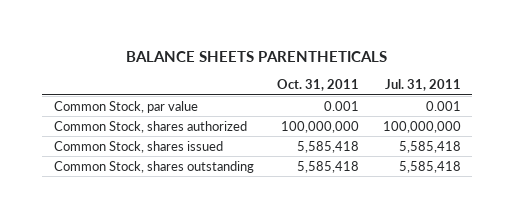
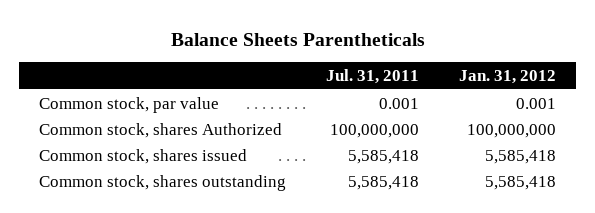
[126,51,388,63] BALANCE SHEETS PARENTHETICALS -> [170,32,425,46] Balance Sheets Parentheticals
[277,79,360,92] Oct. 31, 2011 -> none
none -> [458,69,556,84] Jan. 31, 2012
[54,100,199,113] Common Stock, par value -> [39,96,220,113] Common stock, par value
[54,120,248,133] Common Stock, shares authorized -> [39,122,283,138] Common stock, shares Authorized
[54,140,224,153] Common Stock, shares issued -> [39,148,248,164] Common stock, shares issued
[54,160,255,173] Common Stock, shares outstanding -> [39,174,287,191] Common stock, shares outstanding

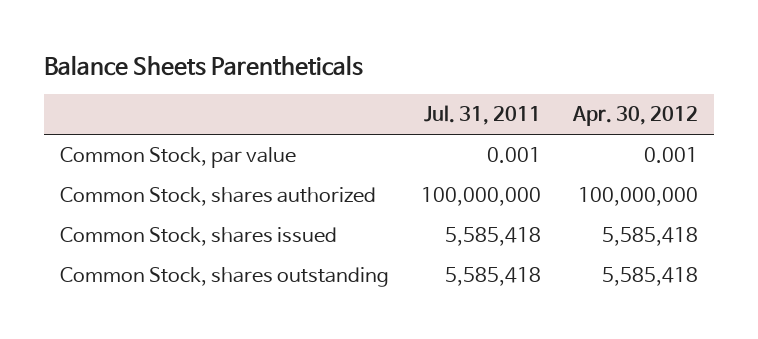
[458,69,556,84] Jan. 31, 2012 -> none
none -> [572,106,699,127] Apr. 30, 2012
[39,96,220,113] Common stock, par value -> [60,147,297,169] Common Stock, par value
[39,122,283,138] Common stock, shares Authorized -> [60,187,377,207] Common Stock, shares authorized
[39,148,248,164] Common stock, shares issued -> [60,227,338,247] Common Stock, shares issued
[39,174,287,191] Common stock, shares outstanding -> [60,267,390,288] Common Stock, shares outstanding

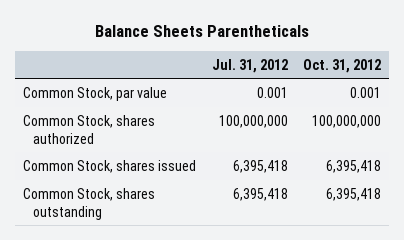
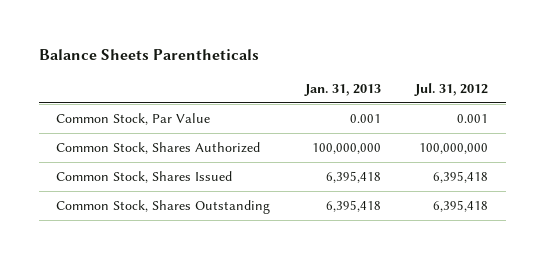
[303,58,382,73] Oct. 31, 2012 -> none
none -> [303,84,381,97] Jan. 31, 2013
[22,86,167,101] Common Stock, par value -> [56,112,211,125] Common Stock, Par Value
[22,114,155,144] Common Stock, shares authorized -> [56,141,261,154] Common Stock, Shares Authorized
[22,159,196,173] Common Stock, shares issued -> [56,170,233,183] Common Stock, Shares Issued
[22,187,155,220] Common Stock, shares outstanding -> [56,199,271,214] Common Stock, Shares Outstanding

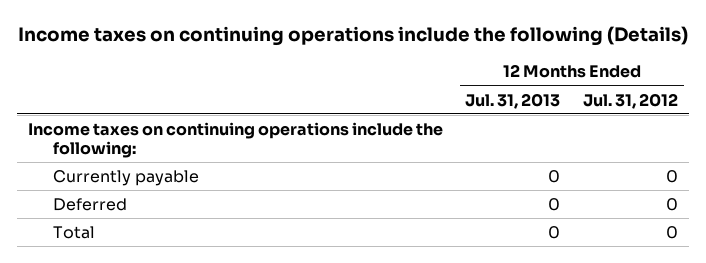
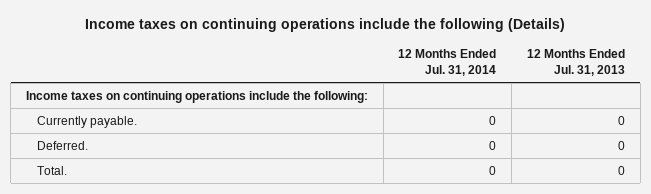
[582,92,678,109] Jul. 31, 2012 -> none
none -> [398,49,497,77] 12 Months Ended Jul. 31, 2014
[53,169,200,186] Currently payable -> [37,115,138,128] Currently payable.
[53,197,128,211] Deferred -> [37,140,89,150] Deferred.
[53,225,96,239] Total -> [37,165,68,175] Total.

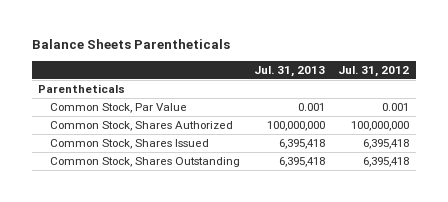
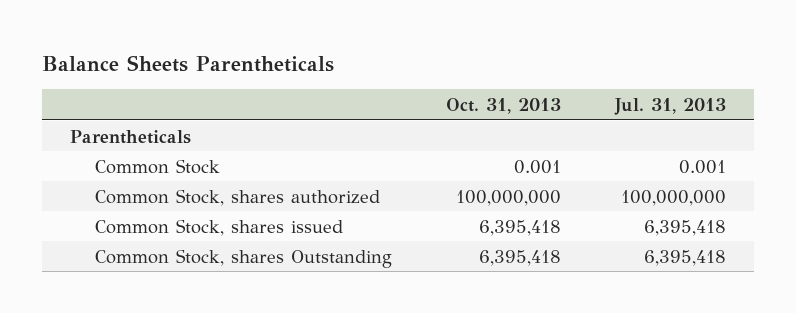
[338,65,410,77] Jul. 31, 2012 -> none
none -> [446,97,562,114] Oct. 31, 2013
[50,102,188,113] Common Stock, Par Value -> [94,158,220,174] Common Stock
[50,120,234,131] Common Stock, Shares Authorized -> [94,188,380,206] Common Stock, shares authorized
[50,138,210,149] Common Stock, Shares Issued -> [94,218,343,236] Common Stock, shares issued
[50,156,241,167] Common Stock, Shares Outstanding -> [94,248,392,268] Common Stock, shares Outstanding

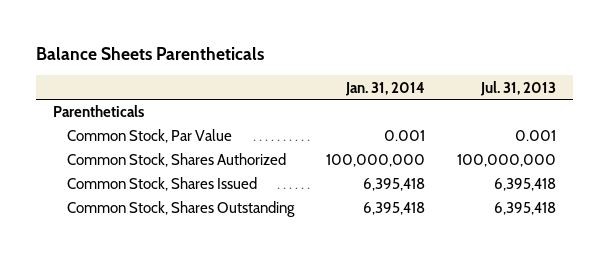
[446,97,562,114] Oct. 31, 2013 -> none
none -> [345,81,426,96] Jan. 31, 2014
[94,158,220,174] Common Stock -> [66,129,232,144] Common Stock, Par Value
[94,188,380,206] Common Stock, shares authorized -> [66,153,286,168] Common Stock, Shares Authorized
[94,218,343,236] Common Stock, shares issued -> [66,177,257,192] Common Stock, Shares Issued
[94,248,392,268] Common Stock, shares Outstanding -> [66,201,295,218] Common Stock, Shares Outstanding

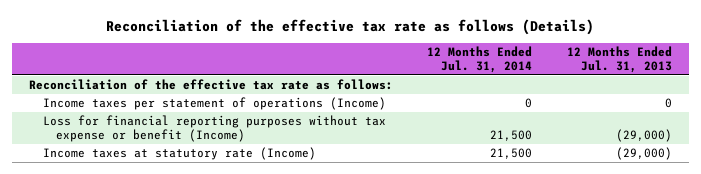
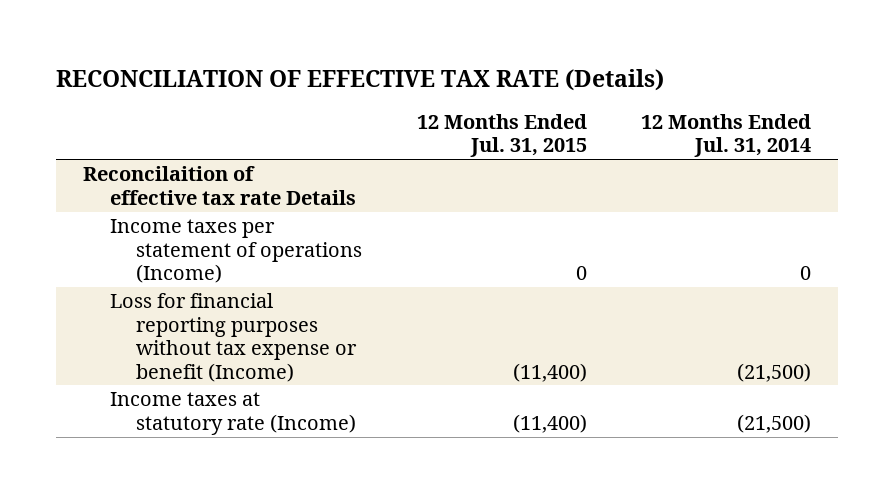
[106,18,595,35] Reconciliation of the effective tax rate as follows (Details) -> [55,69,664,92] RECONCILIATION OF EFFECTIVE TAX RATE (Details)
[566,46,672,73] 12 Months Ended Jul. 31, 2013 -> none
none -> [416,113,587,158] 12 Months Ended Jul. 31, 2015
[29,79,394,91] Reconciliation of the effective tax rate as follows: -> none
none -> [82,166,356,205] Reconcilaition of effective tax rate Details
[490,130,533,142] 21,500 -> [736,362,811,382] (21,500)
[490,148,533,160] 21,500 -> [736,413,811,433] (21,500)

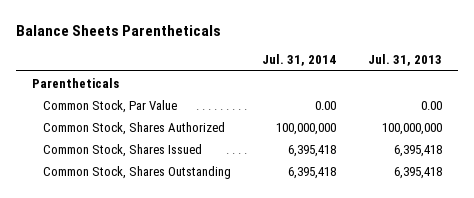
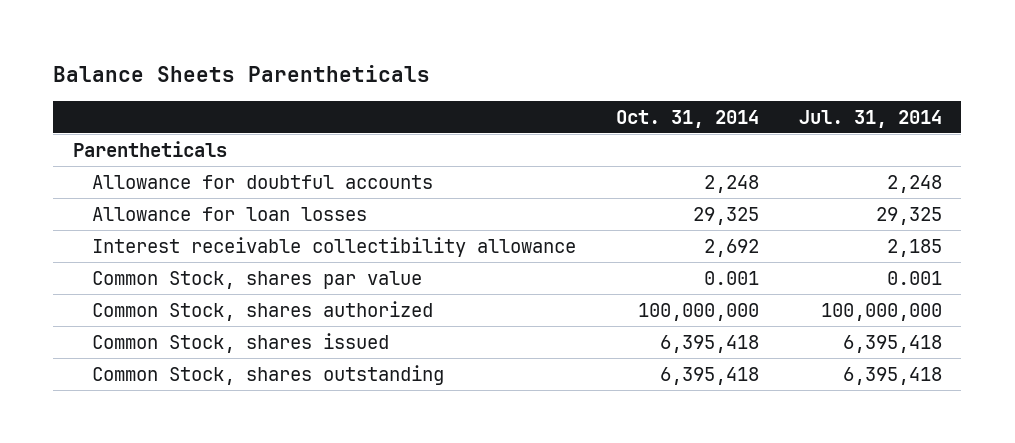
[368,54,443,67] Jul. 31, 2013 -> none
none -> [615,109,759,128] Oct. 31, 2014
none -> [91,174,433,189] Allowance for doubtful accounts
none -> [91,206,367,221] Allowance for loan losses
none -> [91,236,576,257] Interest receivable collectibility allowance
[42,99,177,113] Common Stock, Par Value -> [91,270,422,289] Common Stock, shares par value
[315,100,337,110] 0.00 -> [886,270,942,285] 0.001
[42,121,225,135] Common Stock, Shares Authorized -> [91,300,433,321] Common Stock, shares authorized
[42,143,202,157] Common Stock, Shares Issued -> [91,332,389,353] Common Stock, shares issued
[42,165,231,179] Common Stock, Shares Outstanding -> [91,364,444,385] Common Stock, shares outstanding

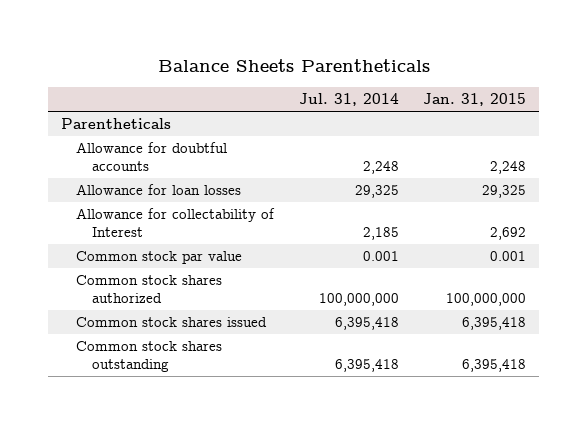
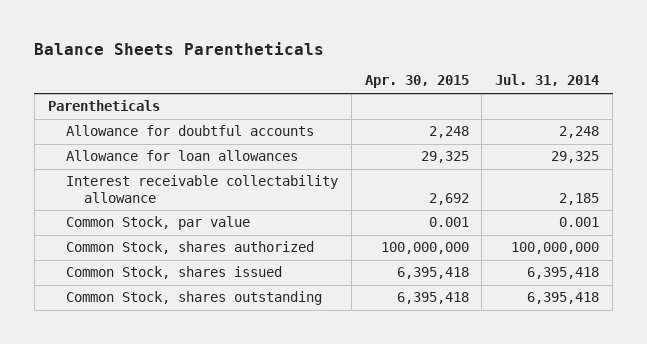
[423,93,527,107] Jan. 31, 2015 -> none
none -> [364,75,469,89] Apr. 30, 2015
[76,184,242,196] Allowance for loan losses -> [65,150,298,162] Allowance for loan allowances
[76,208,276,237] Allowance for collectability of Interest -> [65,175,338,203] Interest receivable collectability allowance
[76,251,243,265] Common stock par value -> [65,216,250,231] Common Stock, par value
[76,275,223,303] Common stock shares authorized -> [65,241,314,255] Common Stock, shares authorized
[76,317,268,328] Common stock shares issued -> [65,266,282,280] Common Stock, shares issued
[76,341,223,372] Common stock shares outstanding -> [65,291,322,306] Common Stock, shares outstanding

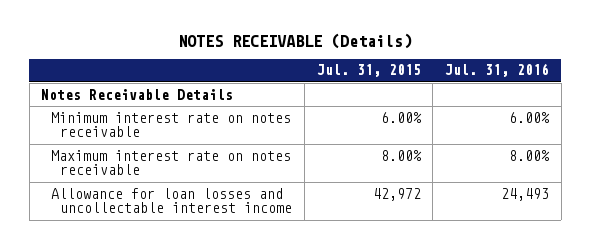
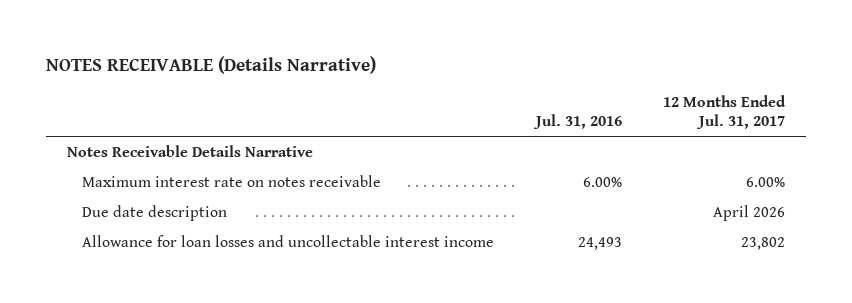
[178,33,413,50] NOTES RECEIVABLE (Details) -> [46,55,377,74] NOTES RECEIVABLE (Details Narrative)
[316,64,421,78] Jul. 31, 2015 -> none
none -> [663,94,787,130] 12 Months Ended Jul. 31, 2017
[50,111,291,138] Minimum interest rate on notes receivable -> none
[41,88,234,100] Notes Receivable Details -> [67,144,314,157] Notes Receivable Details Narrative
[509,149,551,161] 8.00% -> [582,176,622,187] 6.00%
none -> [81,204,227,221] Due date description

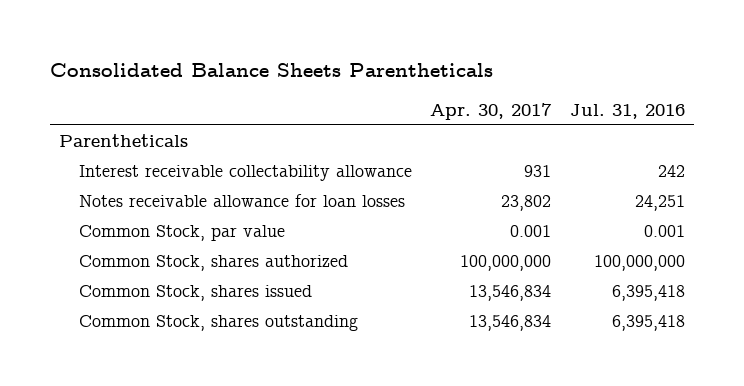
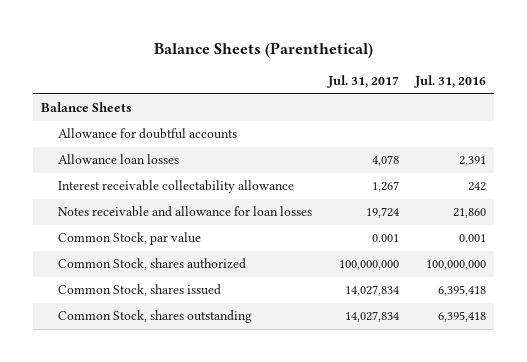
[50,63,494,78] Consolidated Balance Sheets Parentheticals -> [153,42,373,59] Balance Sheets (Parenthetical)
[430,102,553,120] Apr. 30, 2017 -> none
none -> [326,75,399,89] Jul. 31, 2017
[59,133,189,147] Parentheticals -> none
none -> [41,102,133,113] Balance Sheets
none -> [57,128,237,140] Allowance for doubtful accounts
none -> [57,154,179,165] Allowance loan losses
[79,193,406,207] Notes receivable allowance for loan losses -> [57,206,312,218] Notes receivable and allowance for loan losses
[634,194,685,211] 24,251 -> [452,208,486,219] 21,860

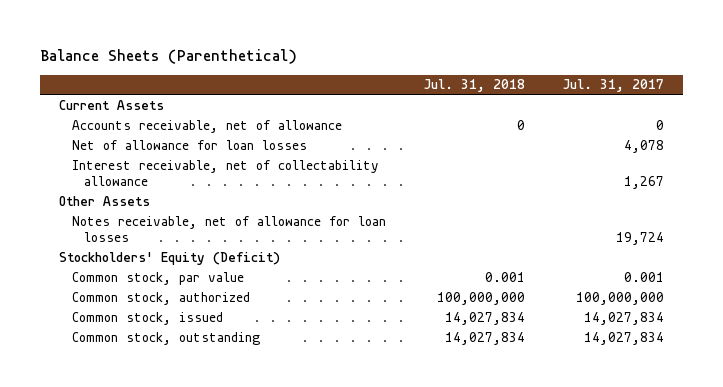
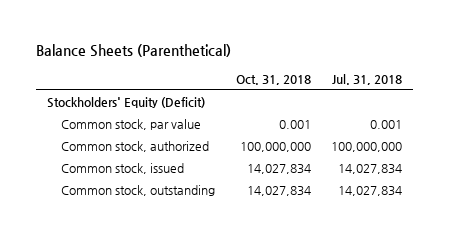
[562,79,664,93] Jul. 31, 2017 -> none
none -> [235,74,311,85] Oct. 31, 2018
[59,99,165,110] Current Assets -> none
[71,119,342,133] Accounts receivable, net of allowance -> none
[71,139,307,150] Net of allowance for loan losses -> none
[71,159,379,186] Interest receivable, net of collectability allowance -> none
[59,195,151,206] Other Assets -> none
[71,215,386,242] Notes receivable, net of allowance for loan losses -> none

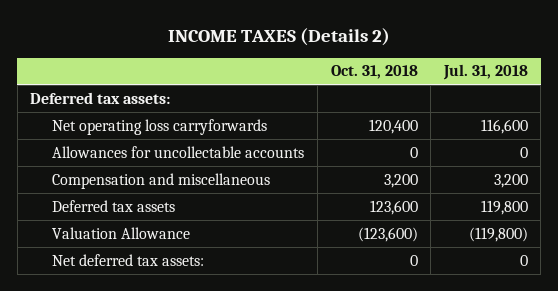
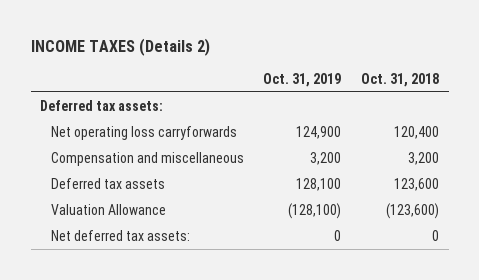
[442,64,528,81] Jul. 31, 2018 -> none
none -> [263,72,342,87] Oct. 31, 2019
[52,145,305,158] Allowances for uncollectable accounts -> none

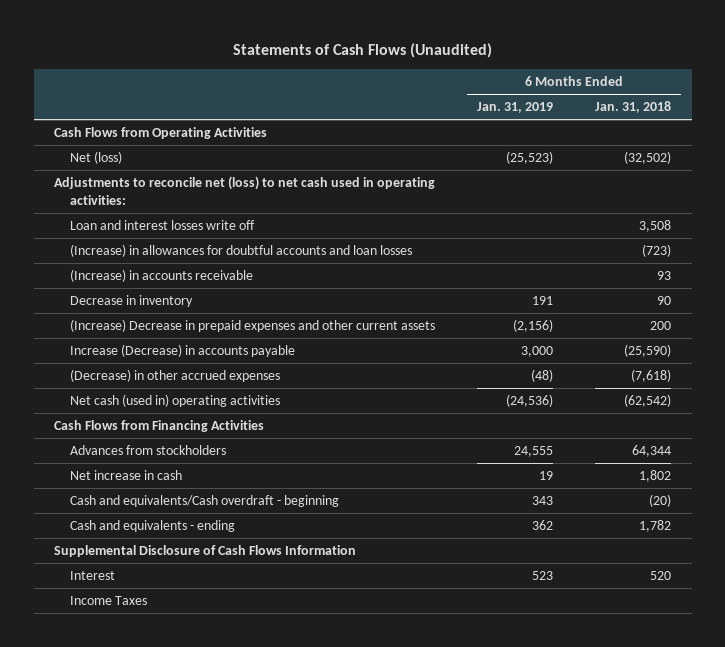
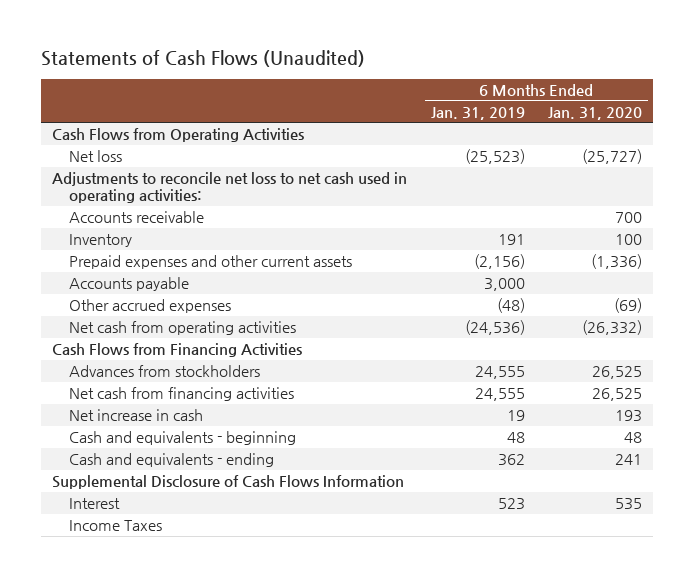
[594,101,671,114] Jan. 31, 2018 -> none
none -> [547,106,642,120] Jan. 31, 2020
[69,220,255,231] Loan and interest losses write off -> none
[69,244,412,258] (Increase) in allowances for doubtful accounts and loan losses -> none
[69,151,122,165] Net (loss) -> [69,150,123,163] Net loss
[54,176,436,205] Adjustments to reconcile net (loss) to net cash used in operating activities: -> [52,172,408,204] Adjustments to reconcile net loss to net cash used in operating activities:
[69,269,253,283] (Increase) in accounts receivable -> [69,211,205,224] Accounts receivable
[69,295,193,308] Decrease in inventory -> [69,234,133,248] Inventory
[69,319,435,333] (Increase) Decrease in prepaid expenses and other current assets -> [69,255,353,270] Prepaid expenses and other current assets
[69,344,295,358] Increase (Decrease) in accounts payable -> [69,277,190,292] Accounts payable
[69,369,280,383] (Decrease) in other accrued expenses -> [69,299,232,314] Other accrued expenses
[69,394,280,408] Net cash (used in) operating activities -> [69,321,297,336] Net cash from operating activities
none -> [69,387,295,402] Net cash from financing activities
[69,495,339,508] Cash and equivalents/Cash overdraft - beginning -> [69,431,297,446] Cash and equivalents - beginning
[532,496,554,506] 343 -> [506,432,525,444] 48

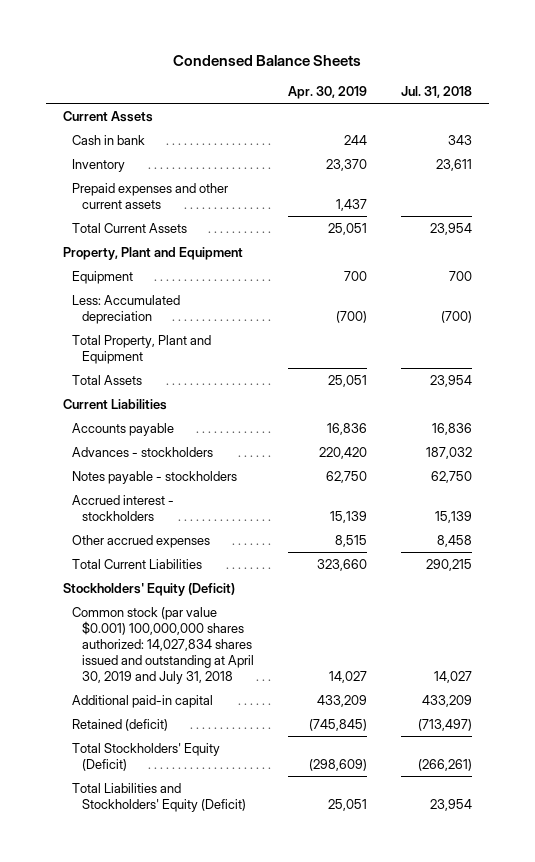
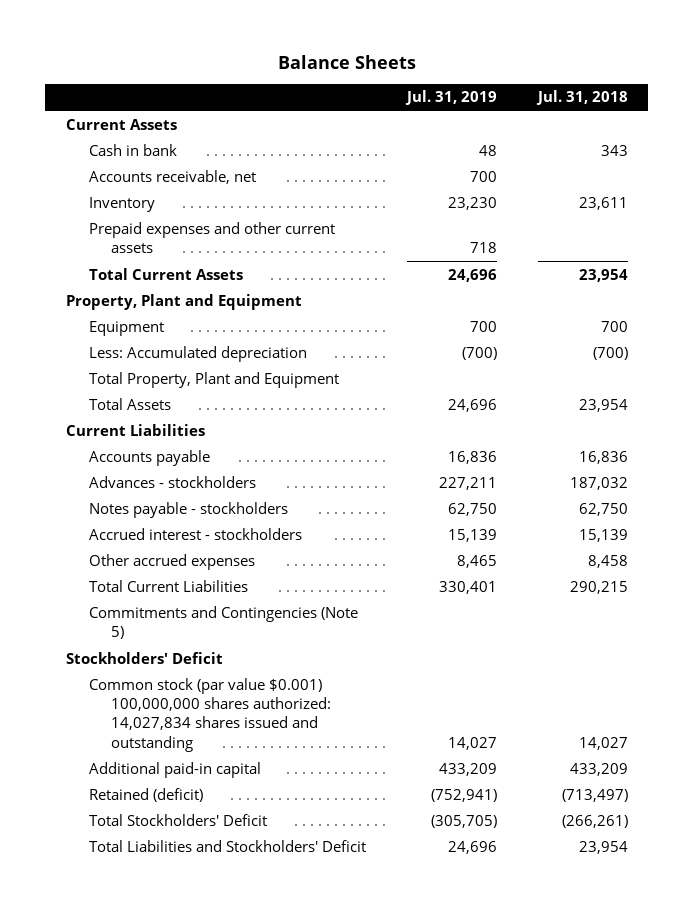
[173,54,362,66] Condensed Balance Sheets -> [277,54,416,69] Balance Sheets
[288,85,368,99] Apr. 30, 2019 -> none
none -> [404,90,497,106] Jul. 31, 2019
none -> [88,169,256,184] Accounts receivable, net
none -> [88,605,358,639] Commitments and Contingencies (Note 5)
[62,582,235,596] Stockholders' Equity (Deficit) -> [65,651,223,664] Stockholders' Deficit
[72,606,255,684] Common stock (par value $0.001) 100,000,000 shares authorized: 14,027,834 shares issued and outstanding at April 30, 2019 and July 31, 2018 -> [88,677,332,752] Common stock (par value $0.001) 100,000,000 shares authorized: 14,027,834 shares issued and outstanding
[72,742,221,771] Total Stockholders' Equity (Deficit) -> [88,813,267,826] Total Stockholders' Deficit
[72,782,247,812] Total Liabilities and Stockholders' Equity (Deficit) -> [88,839,366,852] Total Liabilities and Stockholders' Deficit

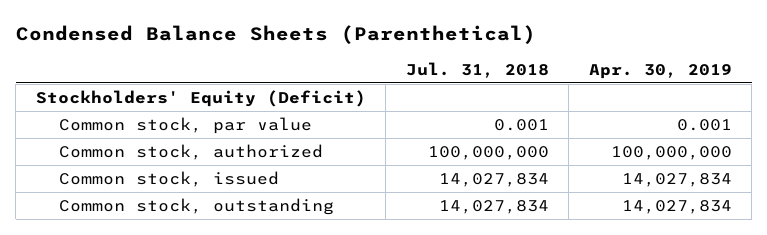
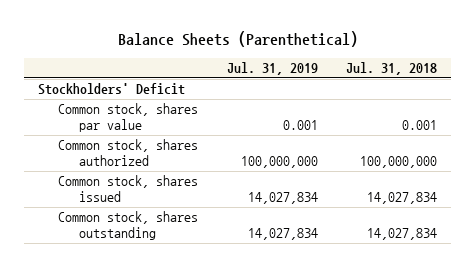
[15,25,536,45] Condensed Balance Sheets (Parenthetical) -> [117,31,358,48] Balance Sheets (Parenthetical)
[588,63,732,79] Apr. 30, 2019 -> none
none -> [226,62,318,76] Jul. 31, 2019
[35,90,366,108] Stockholders' Equity (Deficit) -> [37,83,185,96] Stockholders' Deficit
[59,117,313,135] Common stock, par value -> [58,103,199,133] Common stock, shares par value
[59,144,324,161] Common stock, authorized -> [58,139,199,167] Common stock, shares authorized
[59,171,280,188] Common stock, issued -> [58,175,199,203] Common stock, shares issued
[59,198,335,216] Common stock, outstanding -> [58,211,199,241] Common stock, shares outstanding

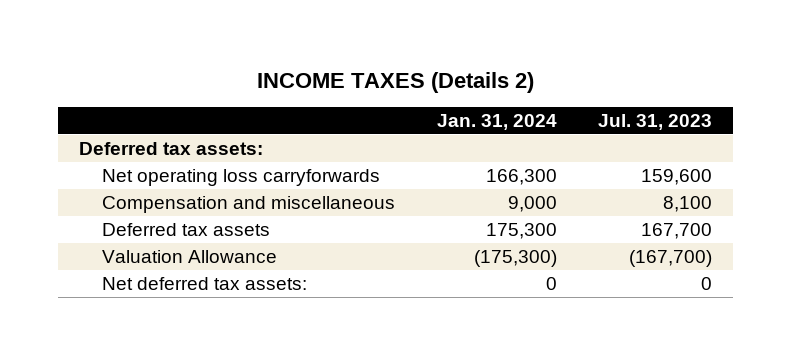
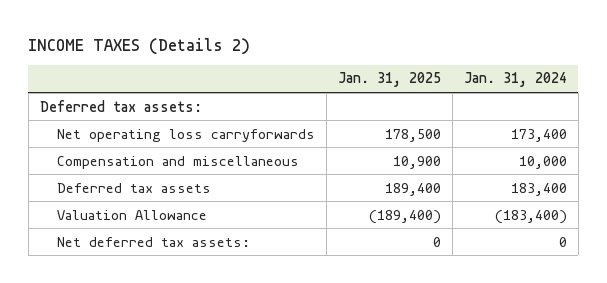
[598,113,713,130] Jul. 31, 2023 -> none
none -> [337,72,441,88] Jan. 31, 2025
[485,169,557,186] 166,300 -> [510,128,567,142] 173,400
[507,196,557,213] 9,000 -> [518,155,567,169] 10,000
[485,223,557,240] 175,300 -> [510,182,567,196] 183,400
[473,250,557,268] (175,300) -> [494,209,567,224] (183,400)

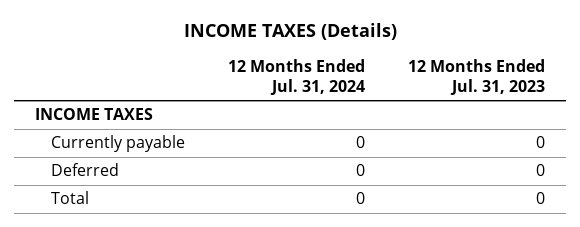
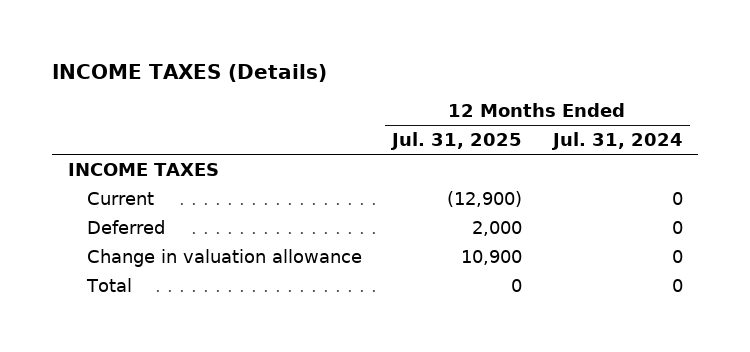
[407,59,545,95] 12 Months Ended Jul. 31, 2023 -> none
none -> [390,132,523,151] Jul. 31, 2025
[51,135,186,153] Currently payable -> [86,191,154,205] Current
none -> [86,248,362,267] Change in valuation allowance

